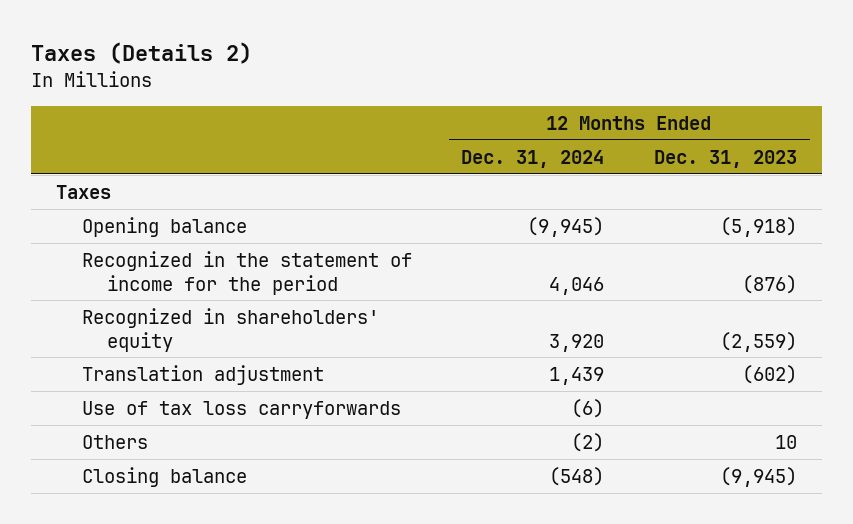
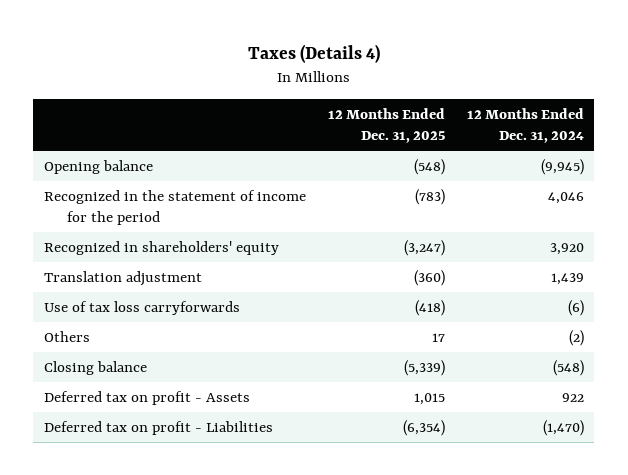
[31,42,253,65] Taxes (Details 2) -> [247,44,380,64] Taxes (Details 4)
[654,149,798,168] Dec. 31, 2023 -> none
none -> [327,108,445,143] 12 Months Ended Dec. 31, 2025
[56,184,112,199] Taxes -> none
none -> [44,391,251,406] Deferred tax on profit - Assets
none -> [44,421,274,436] Deferred tax on profit - Liabilities

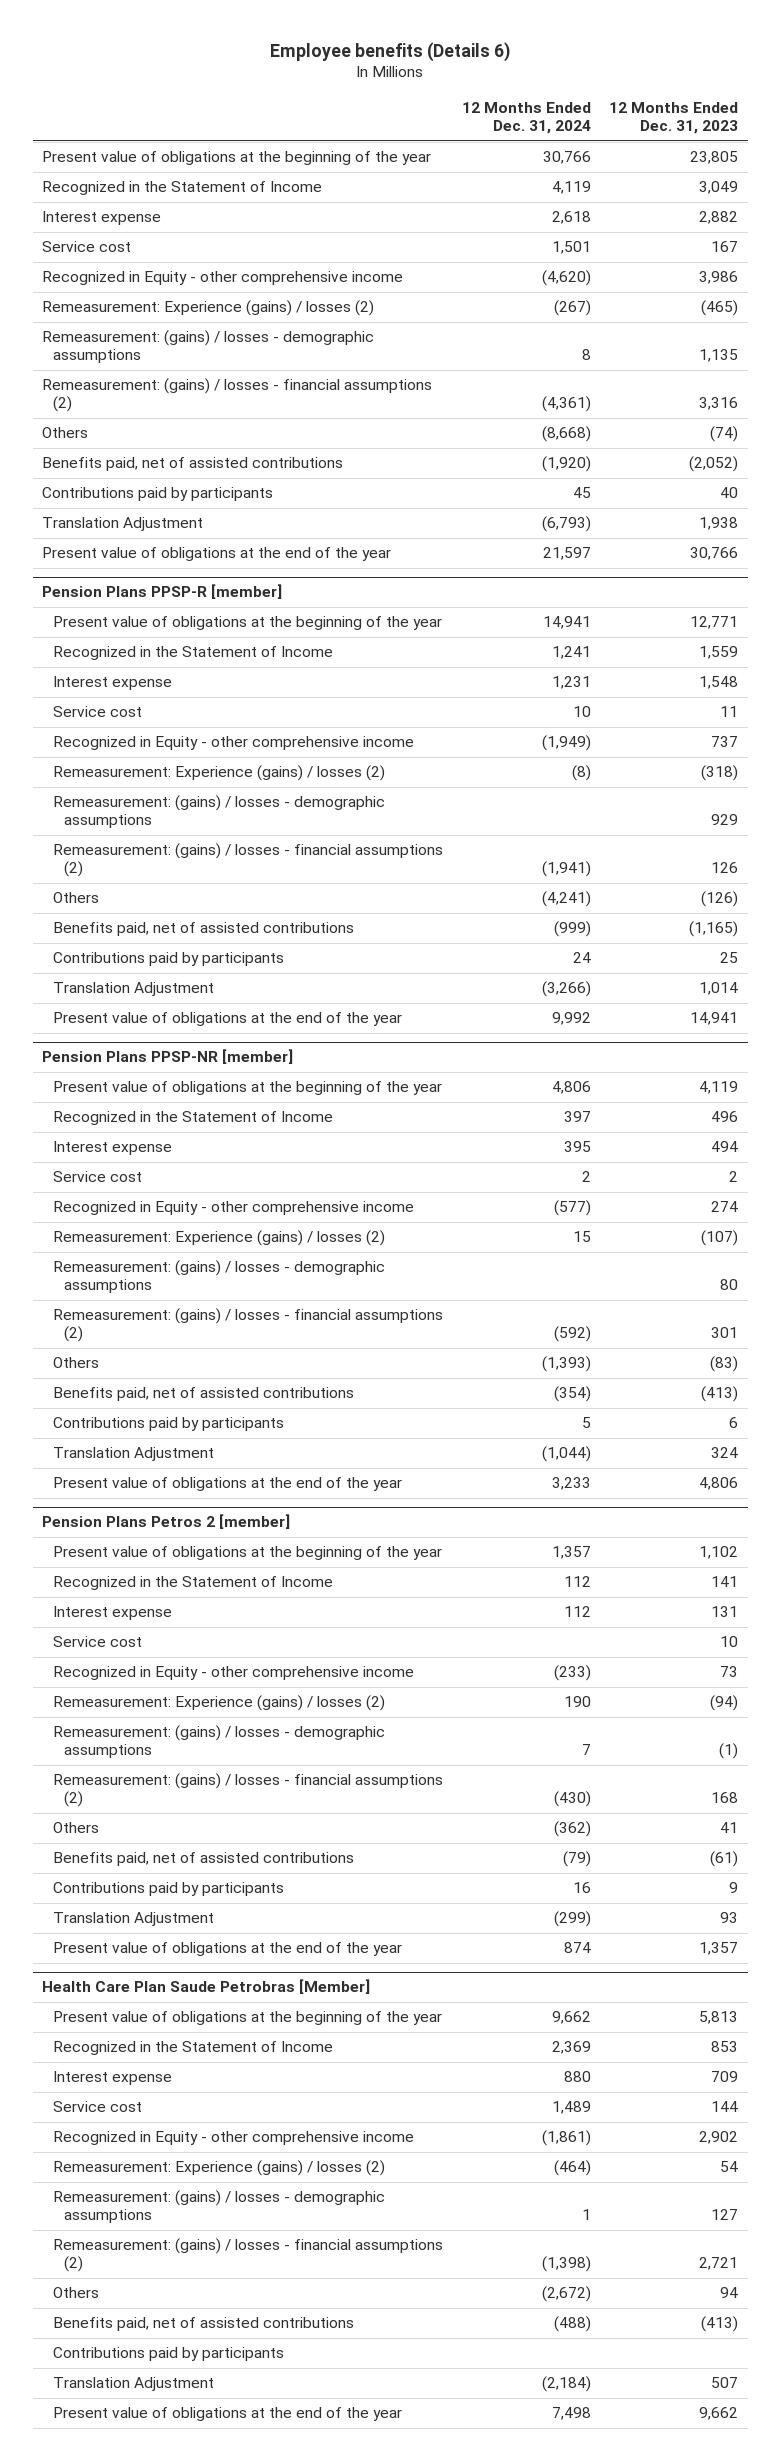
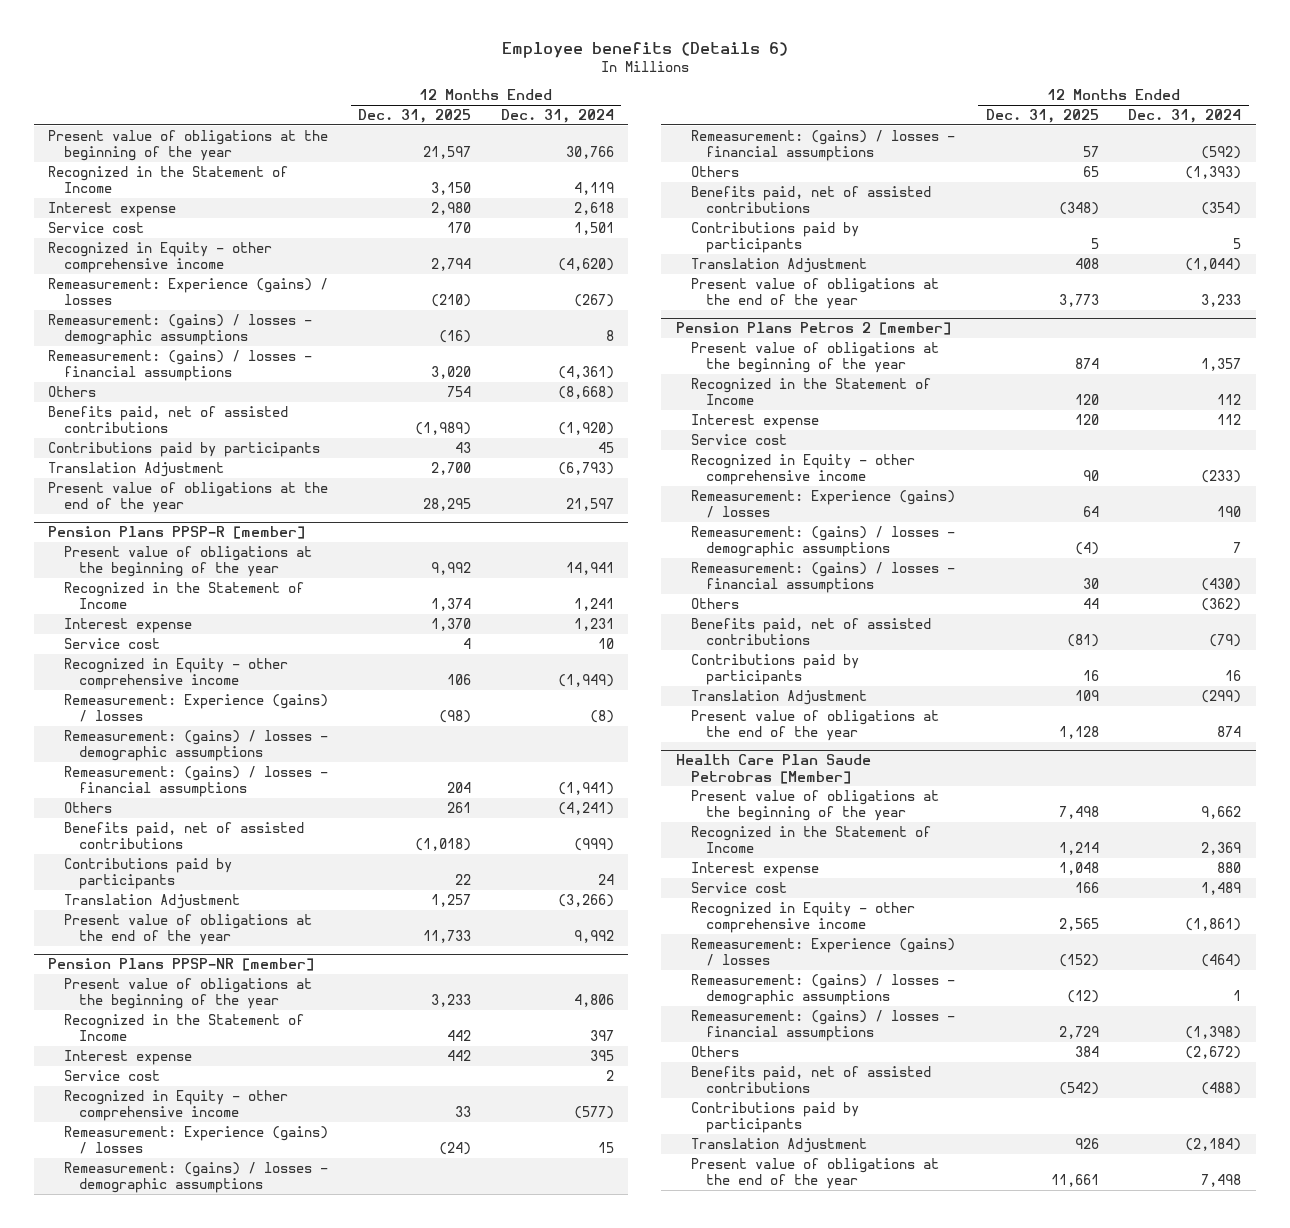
[609,101,739,135] 12 Months Ended Dec. 31, 2023 -> none
none -> [357,108,471,123] Dec. 31, 2025
[42,300,375,317] Remeasurement: Experience (gains) / losses (2) -> [48,277,329,306] Remeasurement: Experience (gains) / losses
[42,378,433,413] Remeasurement: (gains) / losses - financial assumptions (2) -> [48,349,313,382] Remeasurement: (gains) / losses - financial assumptions
[53,765,386,782] Remeasurement: Experience (gains) / losses (2) -> [63,693,328,723] Remeasurement: Experience (gains) / losses
[53,843,444,878] Remeasurement: (gains) / losses - financial assumptions (2) -> [63,765,328,798] Remeasurement: (gains) / losses - financial assumptions
[53,1230,386,1247] Remeasurement: Experience (gains) / losses (2) -> [63,1125,328,1155] Remeasurement: Experience (gains) / losses
[53,1308,444,1343] Remeasurement: (gains) / losses - financial assumptions (2) -> [691,129,956,162] Remeasurement: (gains) / losses - financial assumptions
[53,1695,386,1712] Remeasurement: Experience (gains) / losses (2) -> [691,489,956,519] Remeasurement: Experience (gains) / losses
[53,1773,444,1808] Remeasurement: (gains) / losses - financial assumptions (2) -> [691,561,956,594] Remeasurement: (gains) / losses - financial assumptions
[53,2160,386,2177] Remeasurement: Experience (gains) / losses (2) -> [691,937,956,967] Remeasurement: Experience (gains) / losses
[53,2238,444,2273] Remeasurement: (gains) / losses - financial assumptions (2) -> [691,1009,956,1042] Remeasurement: (gains) / losses - financial assumptions

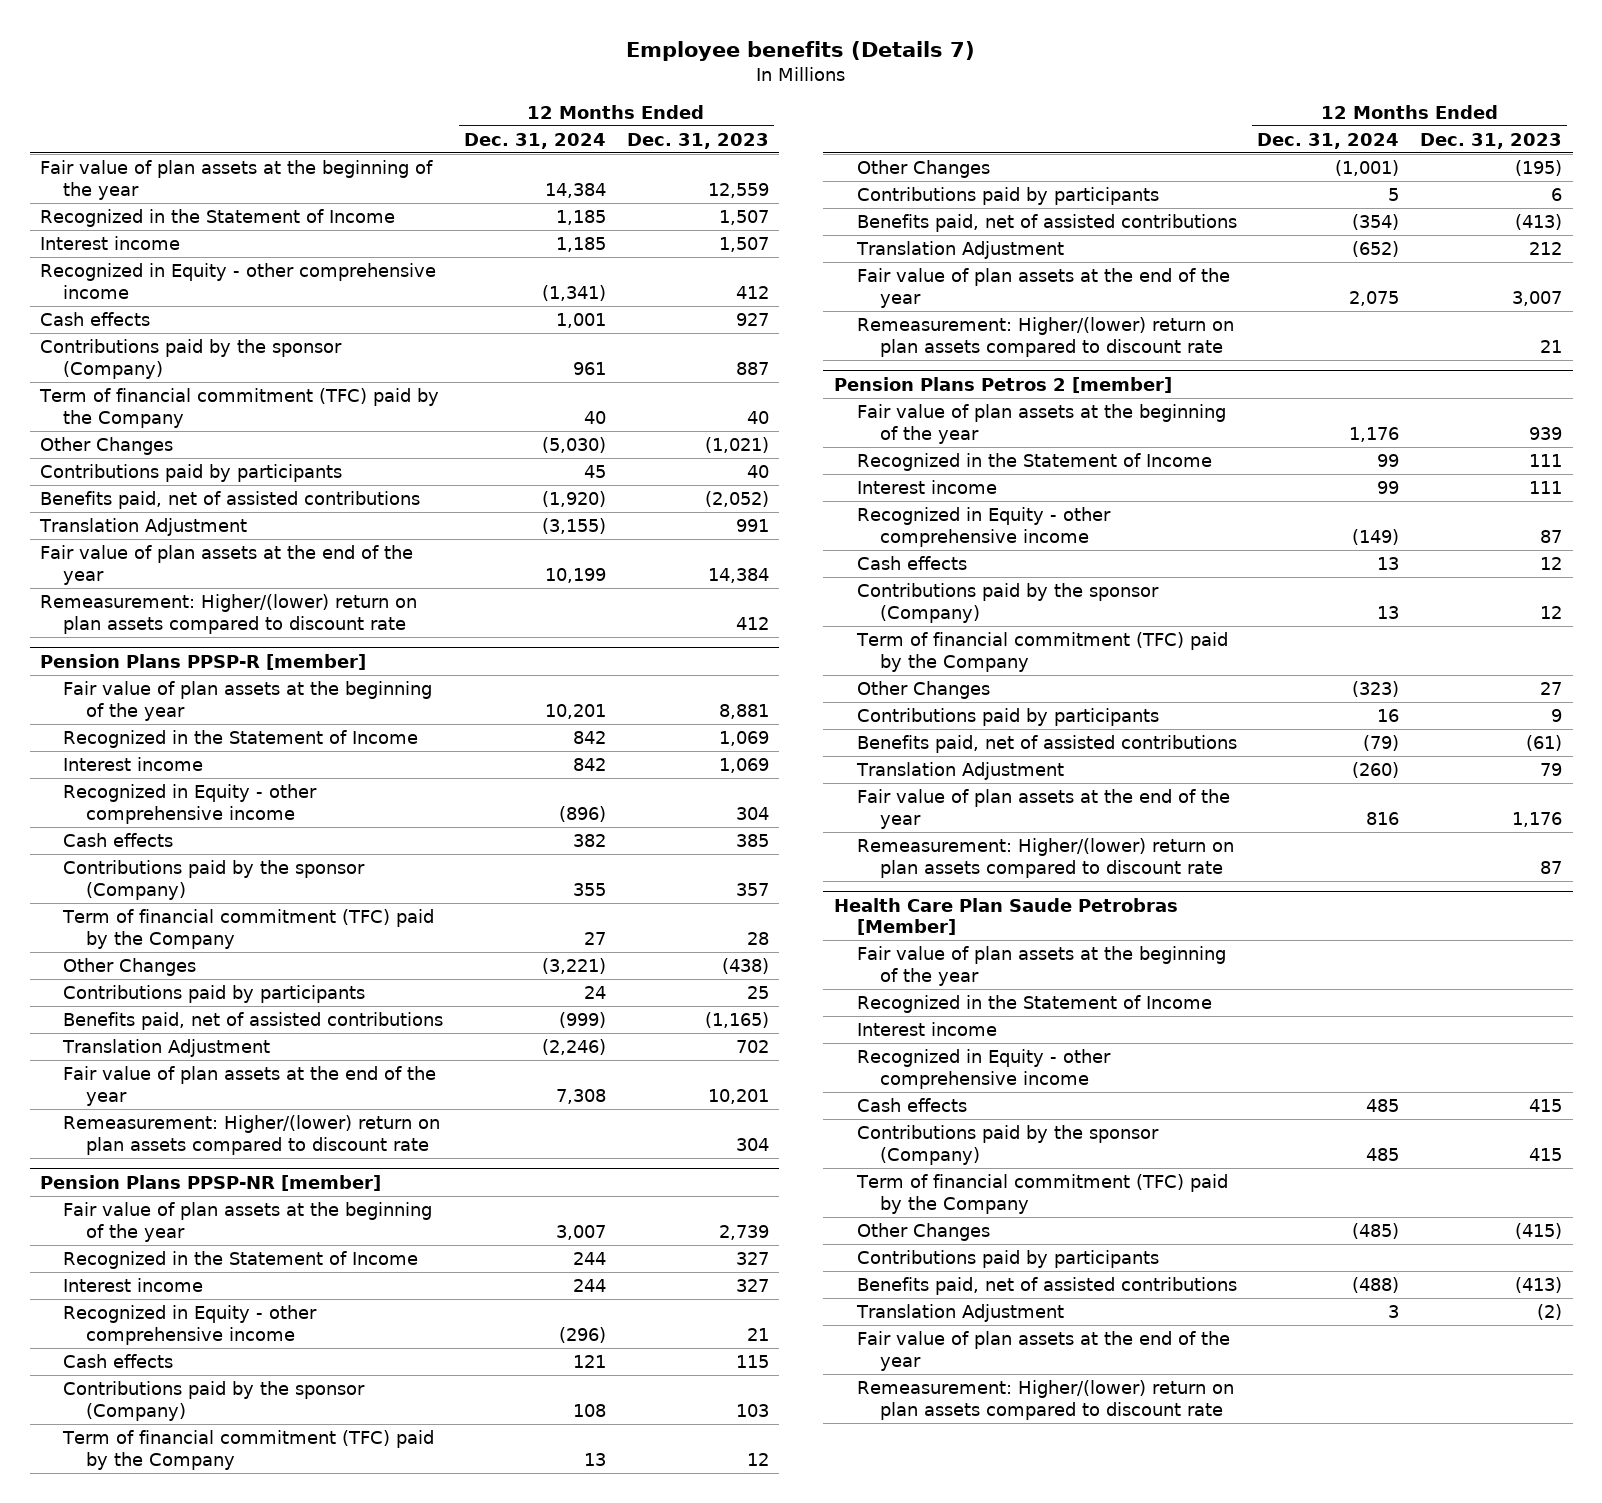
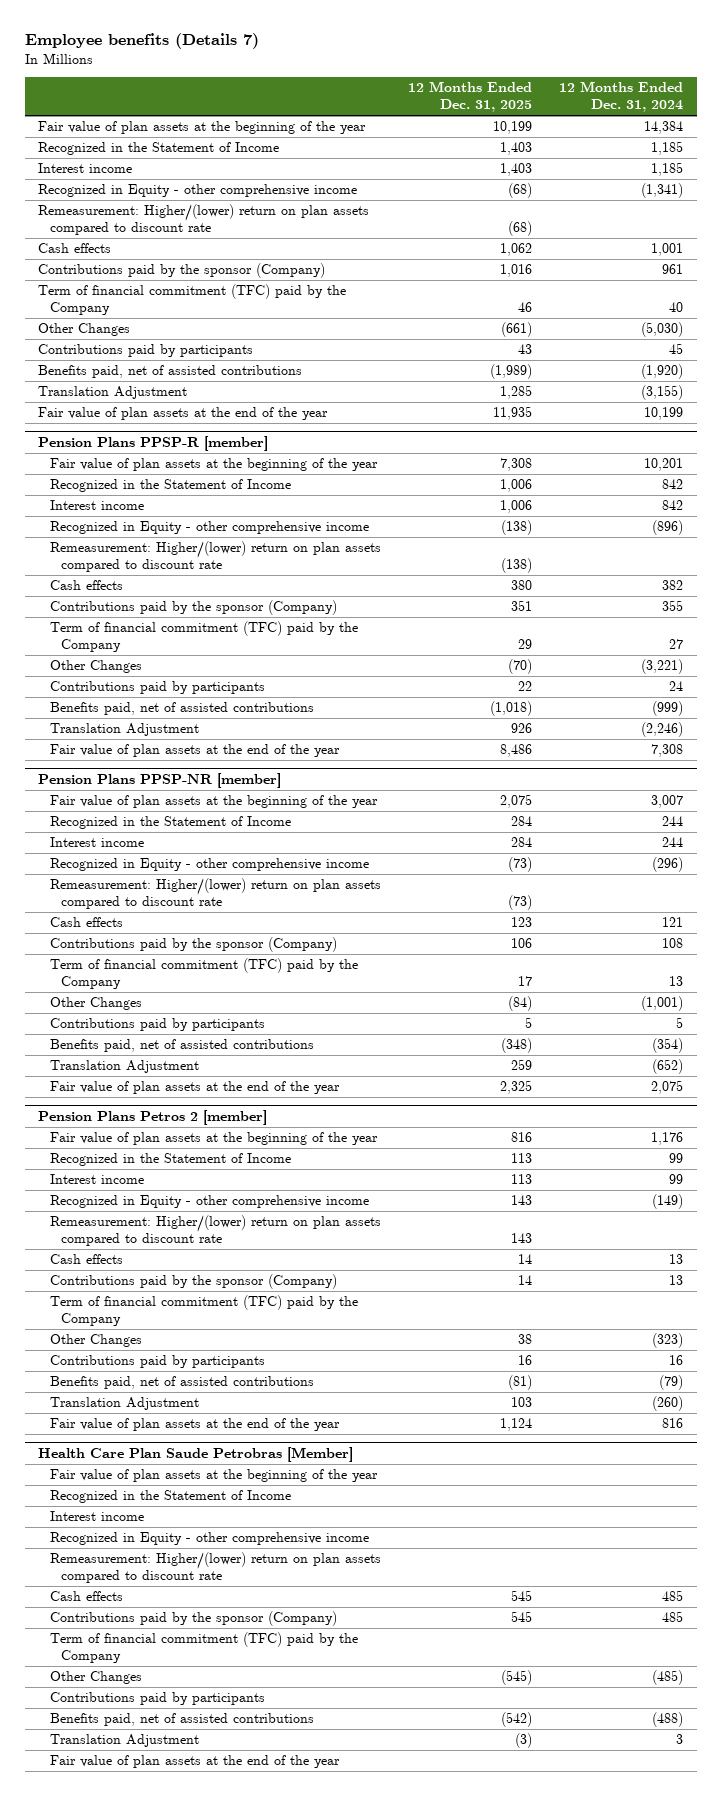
[626,132,769,149] Dec. 31, 2023 -> none
none -> [407,81,532,113] 12 Months Ended Dec. 31, 2025
[40,593,418,634] Remeasurement: Higher/(lower) return on plan assets compared to discount rate -> [38,204,370,236] Remeasurement: Higher/(lower) return on plan assets compared to discount rate
[63,1114,441,1155] Remeasurement: Higher/(lower) return on plan assets compared to discount rate -> [49,541,381,573] Remeasurement: Higher/(lower) return on plan assets compared to discount rate
[856,316,1234,357] Remeasurement: Higher/(lower) return on plan assets compared to discount rate -> [49,878,381,910] Remeasurement: Higher/(lower) return on plan assets compared to discount rate
[856,837,1234,878] Remeasurement: Higher/(lower) return on plan assets compared to discount rate -> [49,1215,381,1247] Remeasurement: Higher/(lower) return on plan assets compared to discount rate
[856,1379,1234,1420] Remeasurement: Higher/(lower) return on plan assets compared to discount rate -> [49,1552,381,1584] Remeasurement: Higher/(lower) return on plan assets compared to discount rate

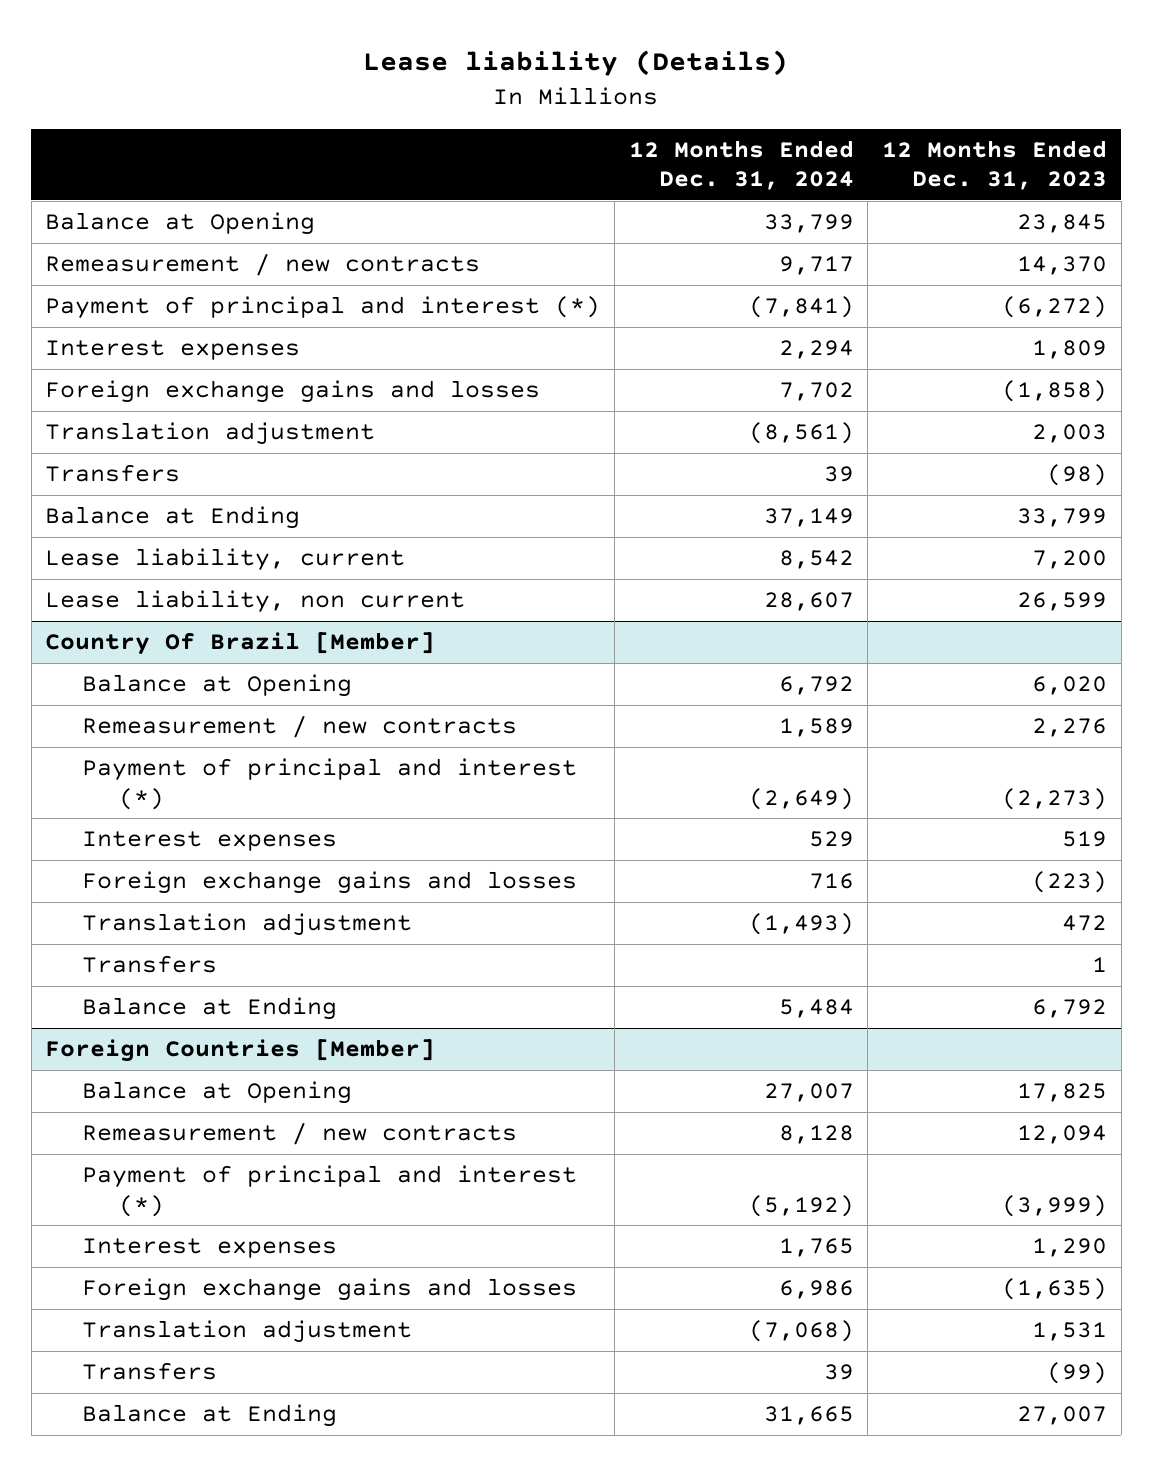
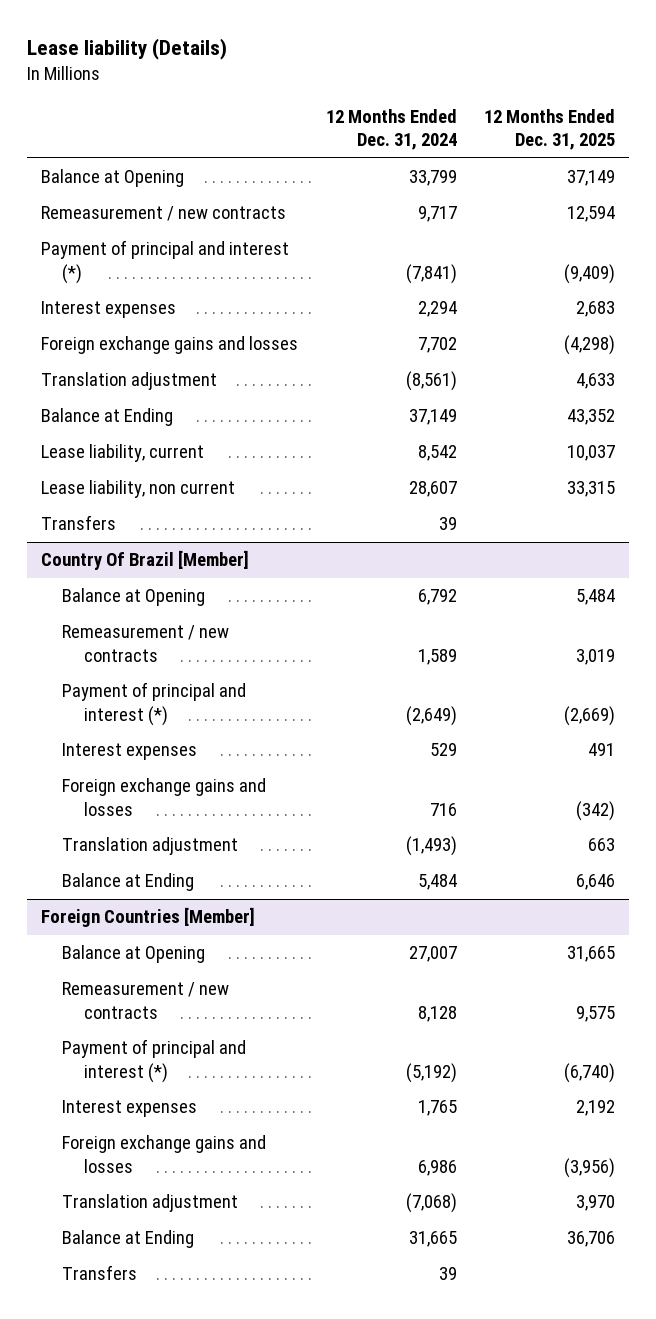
[881,139,1107,191] 12 Months Ended Dec. 31, 2023 -> none
none -> [484,108,616,151] 12 Months Ended Dec. 31, 2025
[45,464,181,483] Transfers -> [40,515,116,531] Transfers
[82,955,218,974] Transfers -> none
[82,1362,218,1381] Transfers -> [62,1265,138,1281] Transfers

